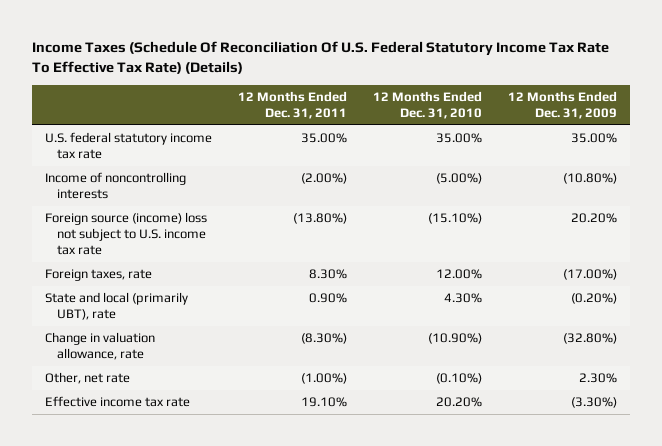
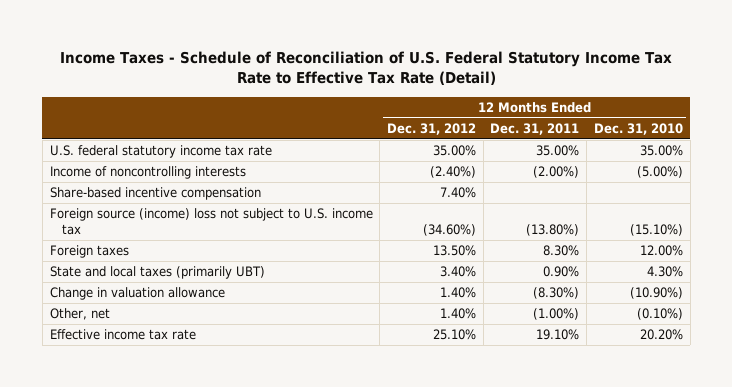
[32,40,610,74] Income Taxes (Schedule Of Reconciliation Of U.S. Federal Statutory Income Tax Rate To Effective Tax Rate) (Details) -> [60,50,673,86] Income Taxes - Schedule of Reconciliation of U.S. Federal Statutory Income Tax Rate to Effective Tax Rate (Detail)
[507,90,617,119] 12 Months Ended Dec. 31, 2009 -> none
none -> [387,122,477,135] Dec. 31, 2012
none -> [49,187,261,201] Share-based incentive compensation
[45,212,208,256] Foreign source (income) loss not subject to U.S. income tax rate -> [49,208,373,236] Foreign source (income) loss not subject to U.S. income tax
[45,269,153,282] Foreign taxes, rate -> [49,245,129,259] Foreign taxes
[45,292,189,321] State and local (primarily UBT), rate -> [49,266,265,280] State and local taxes (primarily UBT)
[45,332,156,361] Change in valuation allowance, rate -> [49,287,225,301] Change in valuation allowance
[45,372,131,385] Other, net rate -> [49,308,110,321] Other, net

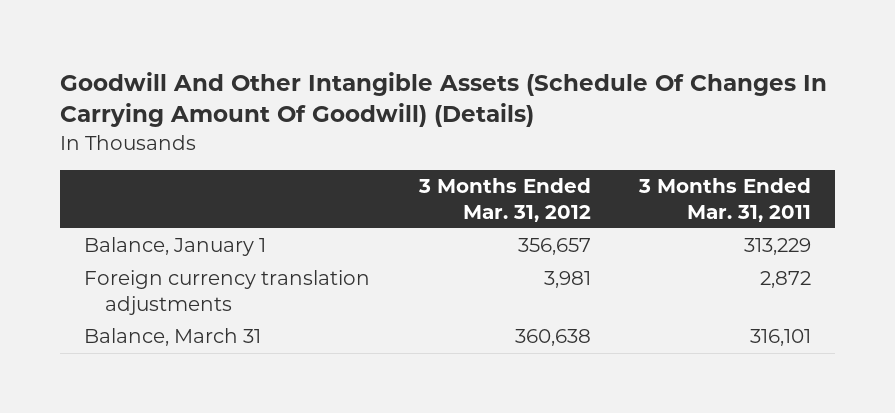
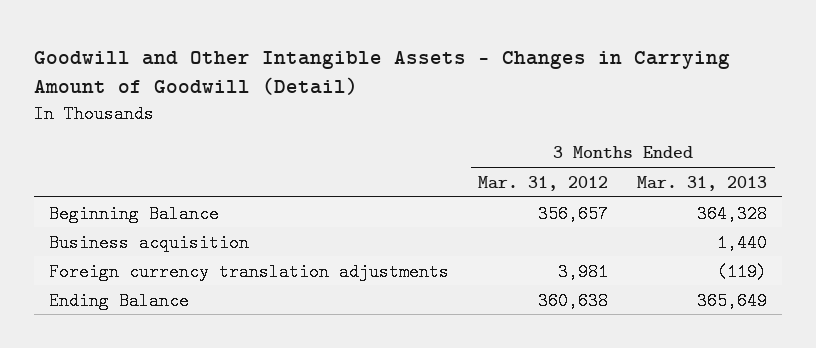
[60,72,828,128] Goodwill And Other Intangible Assets (Schedule Of Changes In Carrying Amount Of Goodwill) (Details) -> [34,50,731,96] Goodwill and Other Intangible Assets - Changes in Carrying Amount of Goodwill (Detail)
[638,177,812,222] 3 Months Ended Mar. 31, 2011 -> none
none -> [637,175,768,191] Mar. 31, 2013
[84,237,267,257] Balance, January 1 -> [48,204,219,223] Beginning Balance
none -> [48,233,249,252] Business acquisition
[84,328,262,347] Balance, March 31 -> [48,291,189,310] Ending Balance

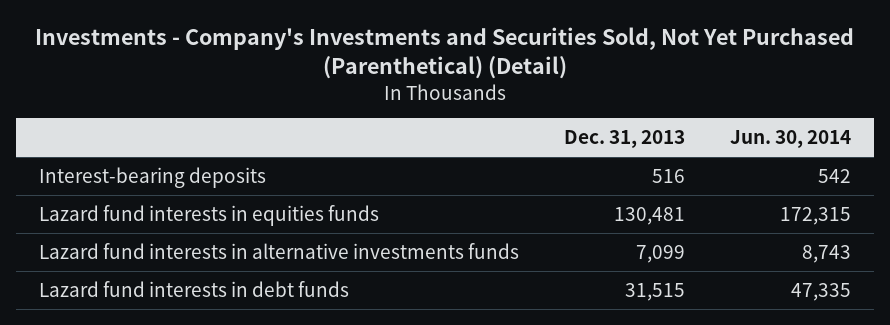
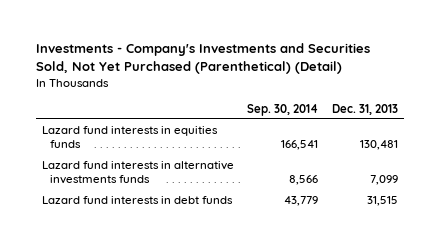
[730,130,852,149] Jun. 30, 2014 -> none
none -> [247,103,319,116] Sep. 30, 2014
[38,166,266,188] Interest-bearing deposits -> none

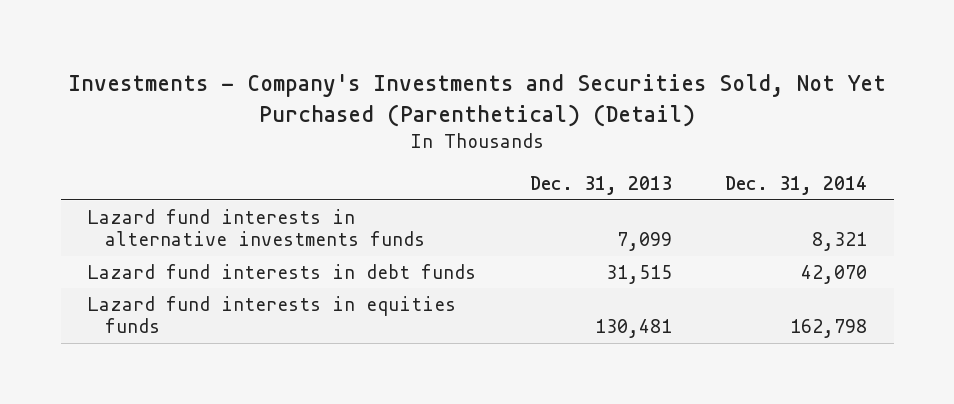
[247,103,319,116] Sep. 30, 2014 -> none
none -> [724,176,867,196] Dec. 31, 2014
[42,126,219,149] Lazard fund interests in equities funds -> [87,295,457,334] Lazard fund interests in equities funds

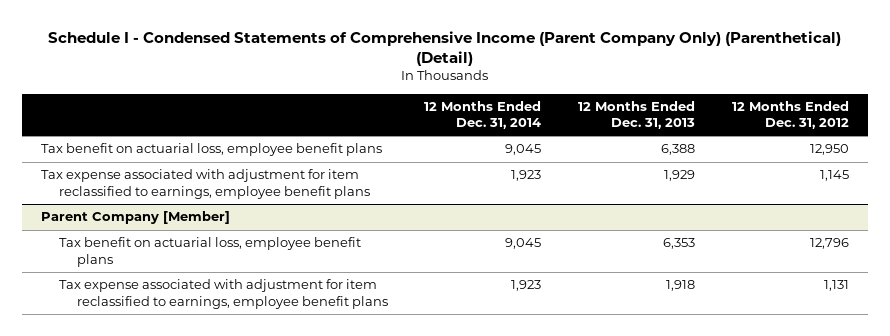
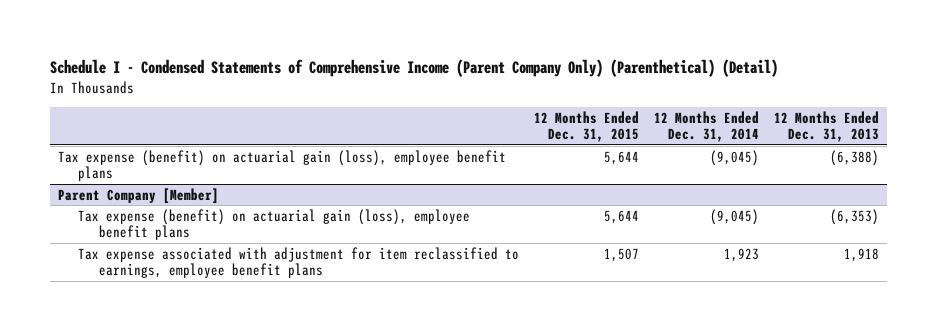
[732,101,850,130] 12 Months Ended Dec. 31, 2012 -> none
none -> [534,110,640,143] 12 Months Ended Dec. 31, 2015
[40,169,370,199] Tax expense associated with adjustment for item reclassified to earnings, employee benefit plans -> none
[40,143,382,157] Tax benefit on actuarial loss, employee benefit plans -> [57,149,506,182] Tax expense (benefit) on actuarial gain (loss), employee benefit plans
[505,144,542,156] 9,045 -> [710,149,760,166] (9,045)
[661,144,696,156] 6,388 -> [830,149,880,166] (6,388)
[58,237,361,267] Tax benefit on actuarial loss, employee benefit plans -> [78,208,471,241] Tax expense (benefit) on actuarial gain (loss), employee benefit plans
[505,238,542,250] 9,045 -> [710,208,760,225] (9,045)
[663,238,696,250] 6,353 -> [830,208,880,225] (6,353)

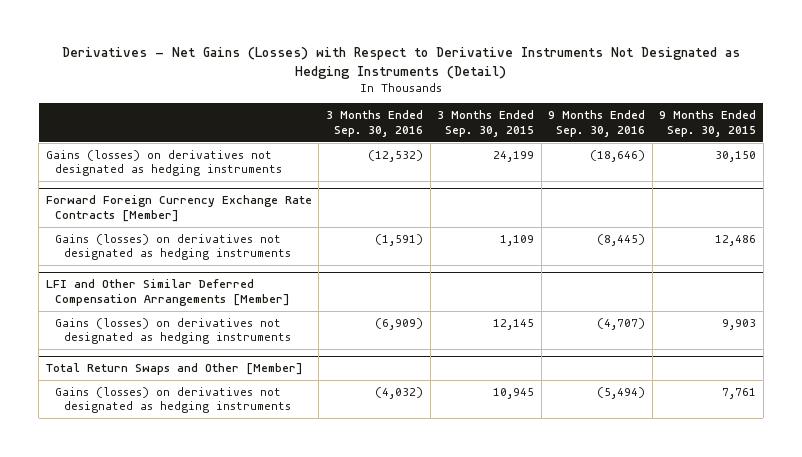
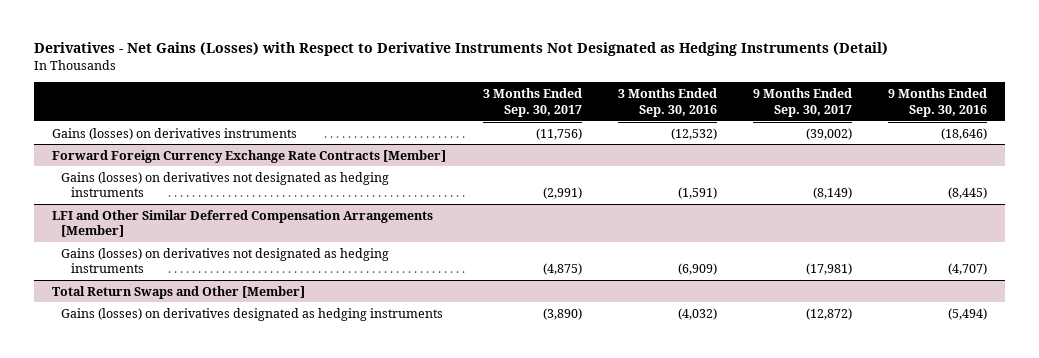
[437,110,535,137] 3 Months Ended Sep. 30, 2015 -> none
[659,110,757,137] 9 Months Ended Sep. 30, 2015 -> none
none -> [482,88,582,117] 3 Months Ended Sep. 30, 2017
none -> [752,88,852,117] 9 Months Ended Sep. 30, 2017
[45,149,283,177] Gains (losses) on derivatives not designated as hedging instruments -> [52,127,298,140] Gains (losses) on derivatives instruments
[55,386,292,414] Gains (losses) on derivatives not designated as hedging instruments -> [61,307,444,321] Gains (losses) on derivatives designated as hedging instruments

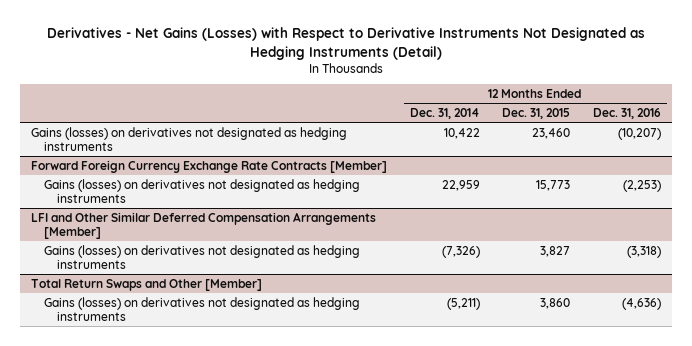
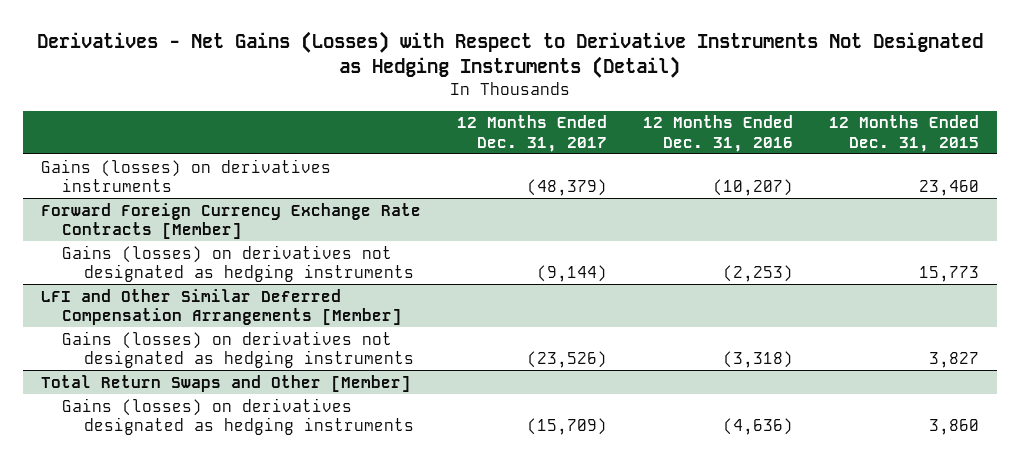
[409,108,480,120] Dec. 31, 2014 -> none
none -> [456,115,607,152] 12 Months Ended Dec. 31, 2017
[30,126,347,151] Gains (losses) on derivatives not designated as hedging instruments -> [40,158,331,192] Gains (losses) on derivatives instruments
[43,296,360,321] Gains (losses) on derivatives not designated as hedging instruments -> [62,397,415,435] Gains (losses) on derivatives designated as hedging instruments

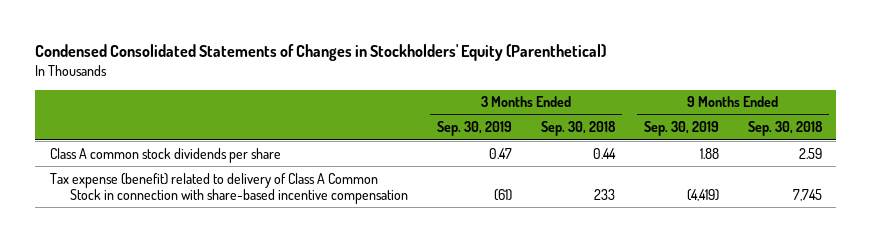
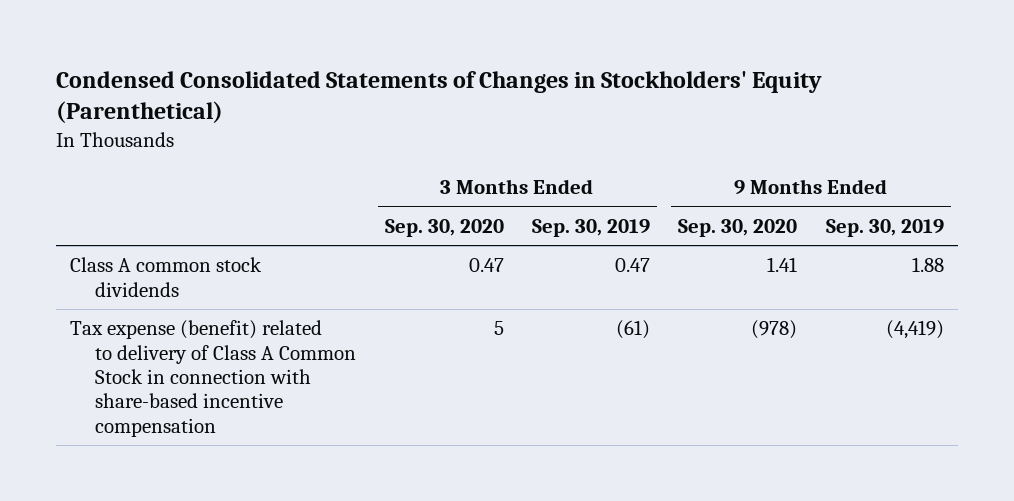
[540,121,616,137] Sep. 30, 2018 -> none
[747,121,823,137] Sep. 30, 2018 -> none
none -> [384,218,504,237] Sep. 30, 2020
none -> [678,218,798,237] Sep. 30, 2020
[49,147,281,163] Class A common stock dividends per share -> [70,257,263,297] Class A common stock dividends

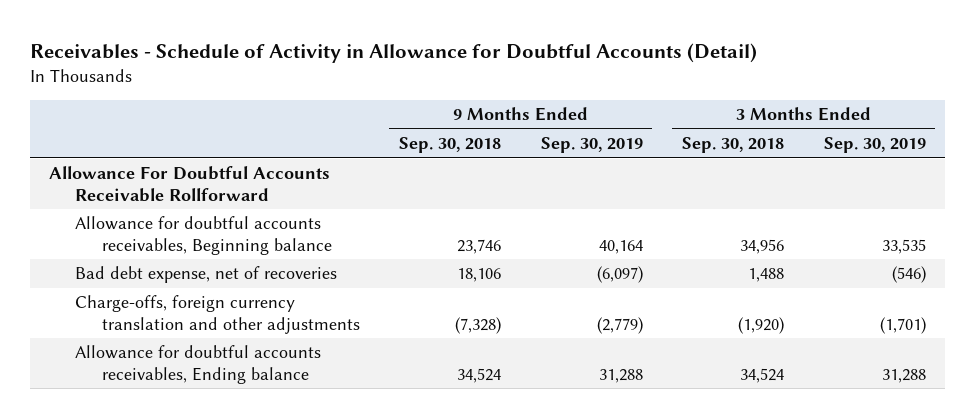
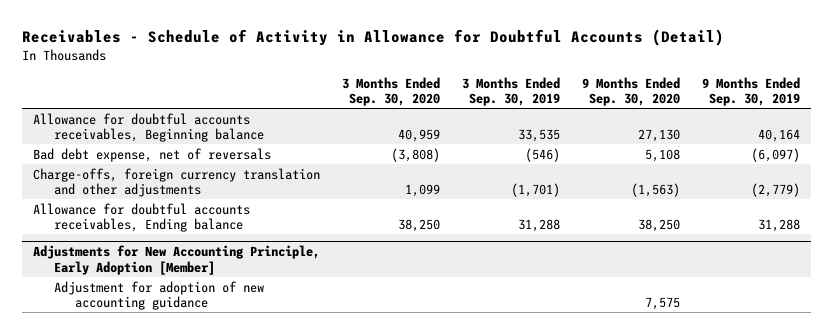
[399,137,502,154] Sep. 30, 2018 -> none
[682,137,785,154] Sep. 30, 2018 -> none
none -> [342,76,441,106] 3 Months Ended Sep. 30, 2020
none -> [582,76,681,106] 9 Months Ended Sep. 30, 2020
[49,166,331,202] Allowance For Doubtful Accounts Receivable Rollforward -> none
[75,266,338,284] Bad debt expense, net of recoveries -> [33,147,272,162] Bad debt expense, net of reversals
none -> [33,245,321,275] Adjustments for New Accounting Principle, Early Adoption [Member]
none -> [53,280,264,310] Adjustment for adoption of new accounting guidance

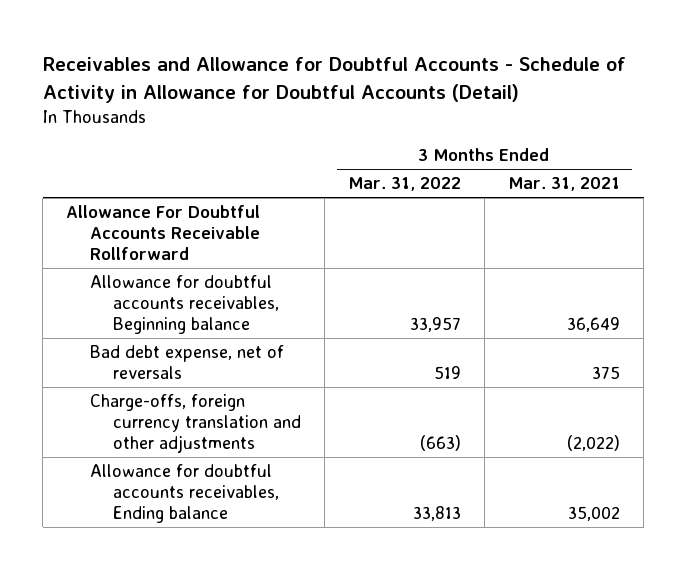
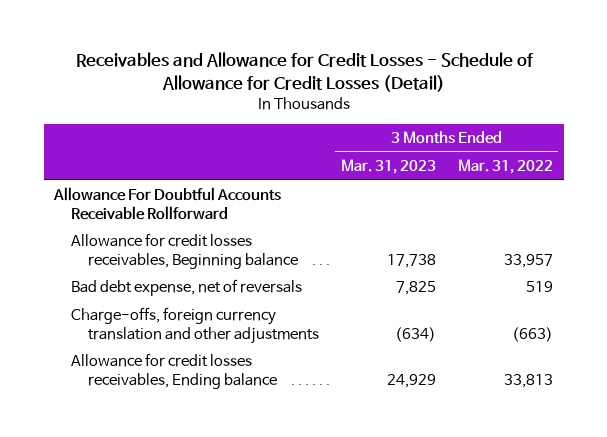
[42,56,626,103] Receivables and Allowance for Doubtful Accounts - Schedule of Activity in Allowance for Doubtful Accounts (Detail) -> [75,52,534,93] Receivables and Allowance for Credit Losses - Schedule of Allowance for Credit Losses (Detail)
[508,177,621,192] Mar. 31, 2021 -> none
none -> [340,159,436,175] Mar. 31, 2023
[89,275,280,334] Allowance for doubtful accounts receivables, Beginning balance -> [71,233,299,269] Allowance for credit losses receivables, Beginning balance
[89,464,280,523] Allowance for doubtful accounts receivables, Ending balance -> [71,353,278,389] Allowance for credit losses receivables, Ending balance

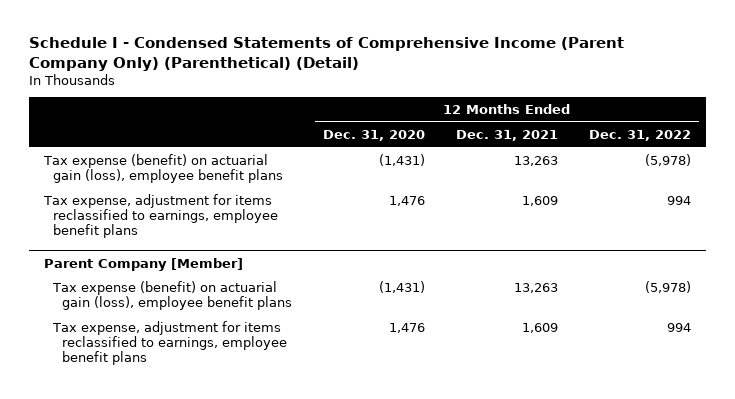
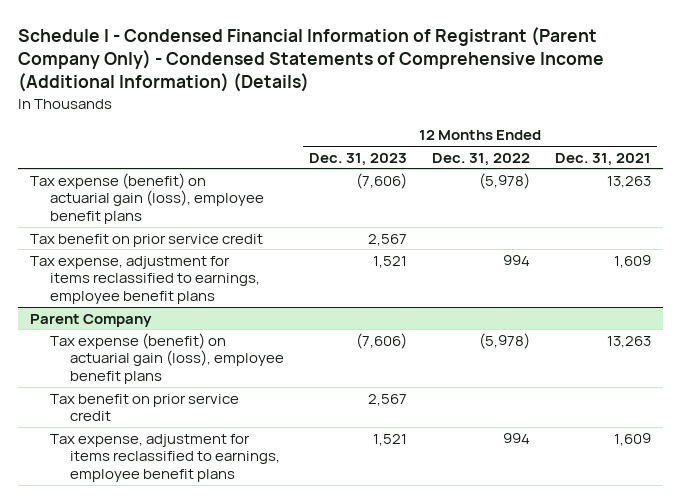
[28,37,624,71] Schedule I - Condensed Statements of Comprehensive Income (Parent Company Only) (Parenthetical) (Detail) -> [18,26,605,93] Schedule I - Condensed Financial Information of Registrant (Parent Company Only) - Condensed Statements of Comprehensive Income (Additional Information) (Details)
[323,129,426,141] Dec. 31, 2020 -> none
none -> [309,152,408,166] Dec. 31, 2023
none -> [30,233,264,247] Tax benefit on prior service credit
[44,257,244,271] Parent Company [Member] -> [30,313,153,327] Parent Company
none -> [50,393,240,422] Tax benefit on prior service credit

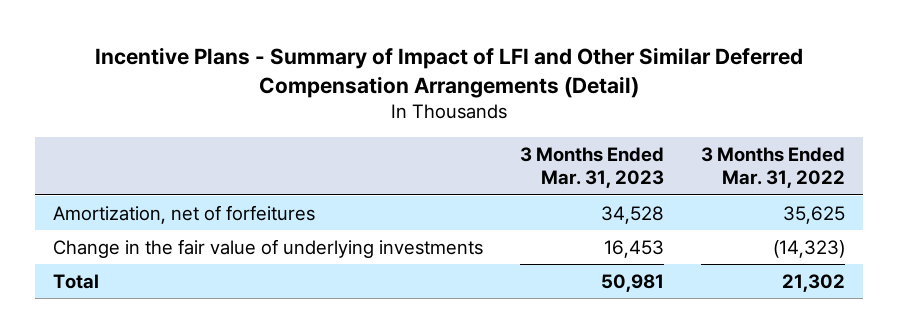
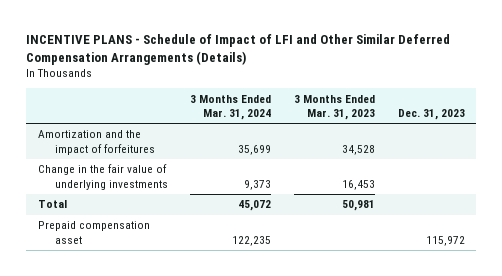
[94,47,803,99] Incentive Plans - Summary of Impact of LFI and Other Similar Deferred Compensation Arrangements (Detail) -> [26,33,451,65] INCENTIVE PLANS - Schedule of Impact of LFI and Other Similar Deferred Compensation Arrangements (Details)
[700,147,845,189] 3 Months Ended Mar. 31, 2022 -> none
none -> [190,94,272,120] 3 Months Ended Mar. 31, 2024
none -> [397,108,465,120] Dec. 31, 2023
[53,204,316,224] Amortization, net of forfeitures -> [37,130,155,155] Amortization and the impact of forfeitures
none -> [37,221,150,244] Prepaid compensation asset

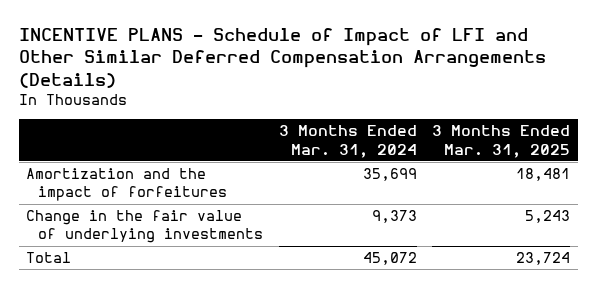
[293,94,375,120] 3 Months Ended Mar. 31, 2023 -> none
[397,108,465,120] Dec. 31, 2023 -> none
none -> [431,125,570,158] 3 Months Ended Mar. 31, 2025
[37,221,150,244] Prepaid compensation asset -> none

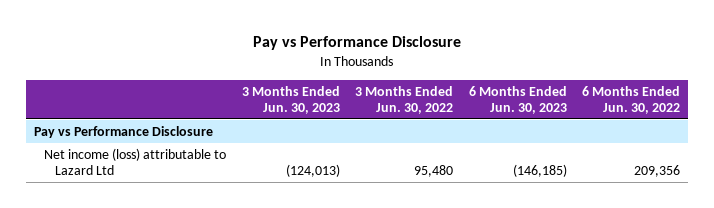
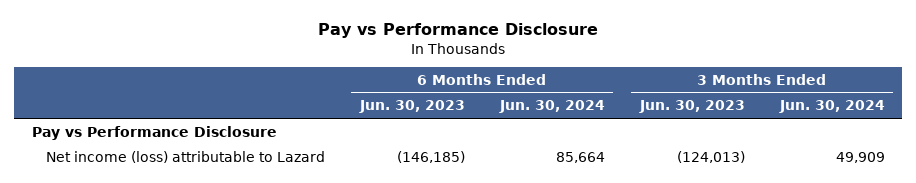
[355,85,454,114] 3 Months Ended Jun. 30, 2022 -> none
[582,85,681,114] 6 Months Ended Jun. 30, 2022 -> none
none -> [498,100,605,114] Jun. 30, 2024
none -> [778,100,885,114] Jun. 30, 2024
[44,147,227,176] Net income (loss) attributable to Lazard Ltd -> [45,150,325,163] Net income (loss) attributable to Lazard

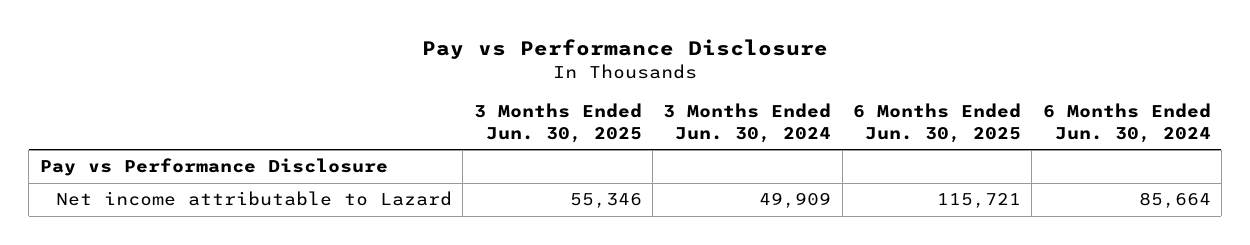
[358,100,465,114] Jun. 30, 2023 -> none
[638,100,745,114] Jun. 30, 2023 -> none
none -> [473,102,642,143] 3 Months Ended Jun. 30, 2025
none -> [852,102,1021,143] 6 Months Ended Jun. 30, 2025
[45,150,325,163] Net income (loss) attributable to Lazard -> [56,191,453,207] Net income attributable to Lazard

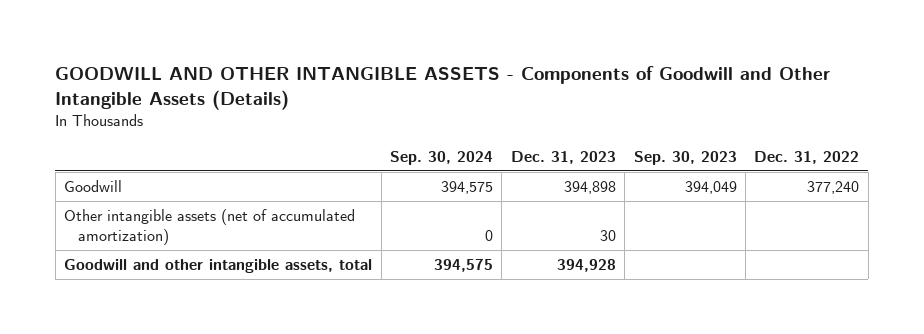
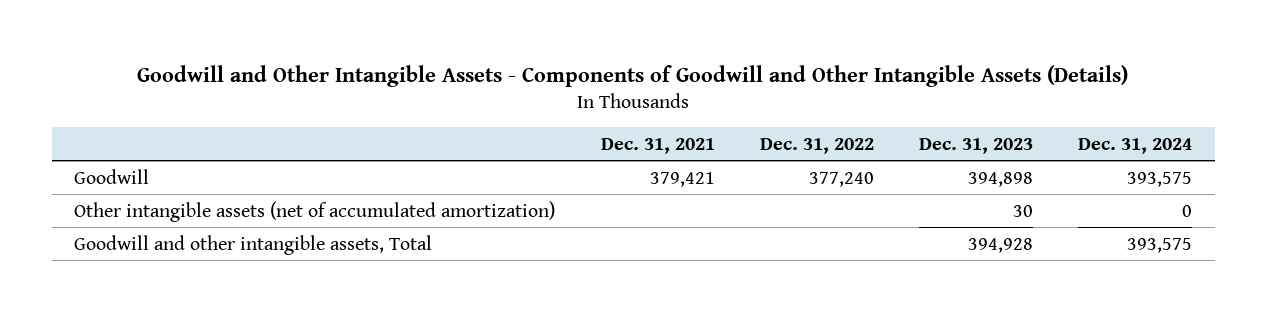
[55,66,831,110] GOODWILL AND OTHER INTANGIBLE ASSETS - Components of Goodwill and Other Intangible Assets (Details) -> [137,64,1129,87] Goodwill and Other Intangible Assets - Components of Goodwill and Other Intangible Assets (Details)
[390,151,494,166] Sep. 30, 2024 -> none
[633,151,737,166] Sep. 30, 2023 -> none
none -> [600,137,715,154] Dec. 31, 2021
none -> [1078,137,1193,154] Dec. 31, 2024
[64,258,373,273] Goodwill and other intangible assets, total -> [74,234,433,255] Goodwill and other intangible assets, Total

